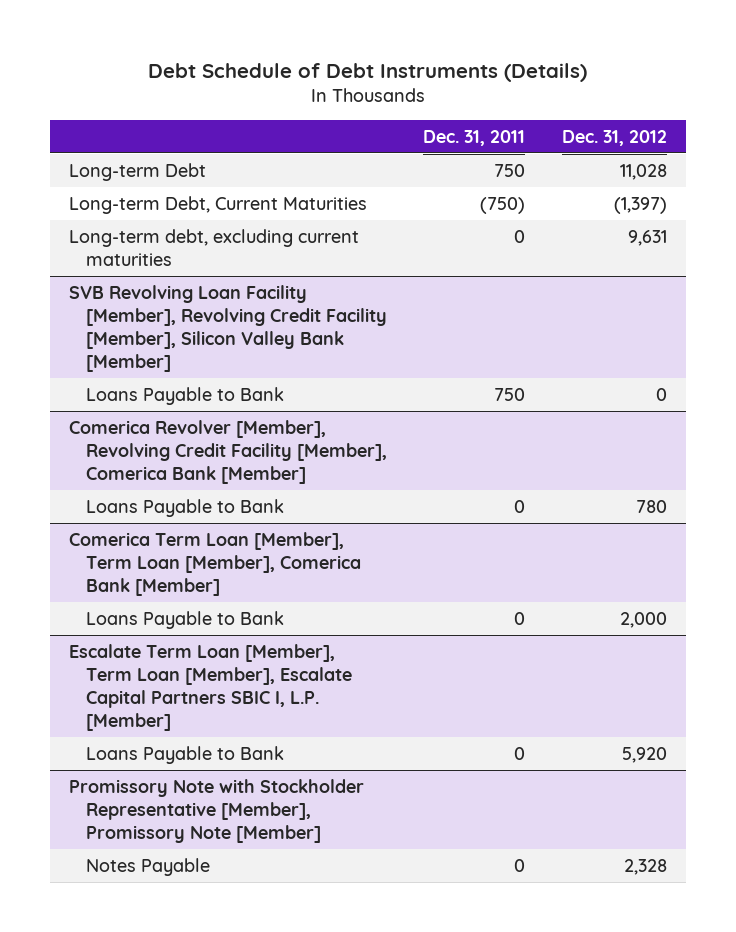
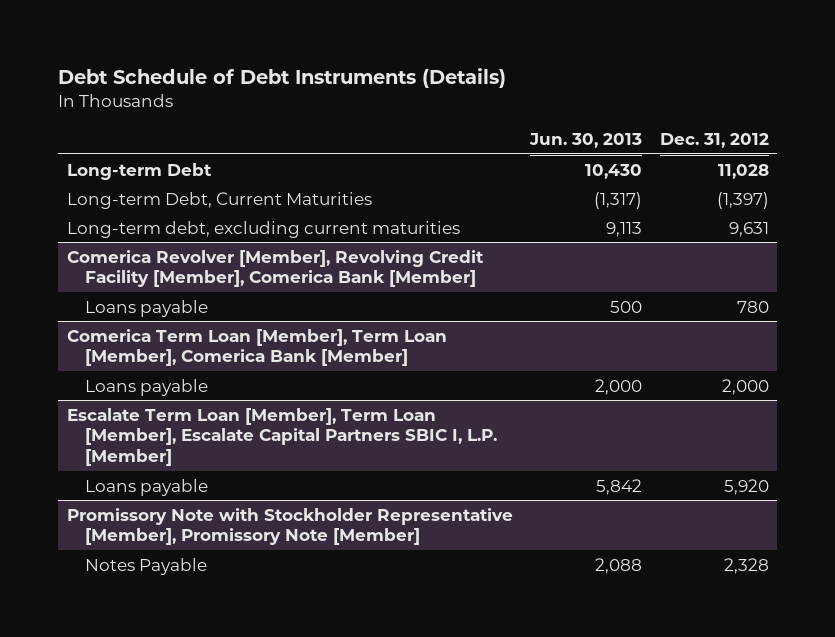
[423,129,526,146] Dec. 31, 2011 -> none
none -> [529,132,643,148] Jun. 30, 2013
[68,284,387,373] SVB Revolving Loan Facility [Member], Revolving Credit Facility [Member], Silicon Valley Bank [Member] -> none
[85,386,284,405] Loans Payable to Bank -> none
[85,498,284,517] Loans Payable to Bank -> [84,299,208,317] Loans payable
[85,610,284,629] Loans Payable to Bank -> [84,378,208,396] Loans payable
[85,745,284,764] Loans Payable to Bank -> [84,478,208,496] Loans payable

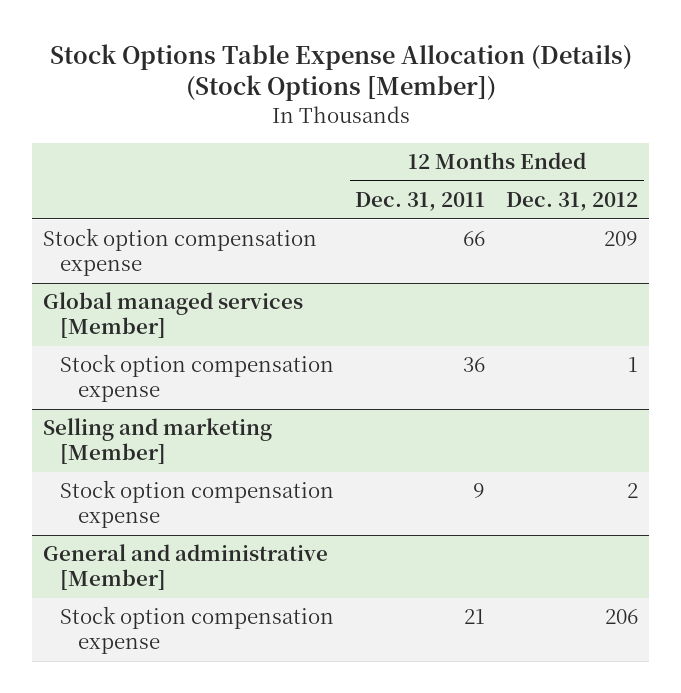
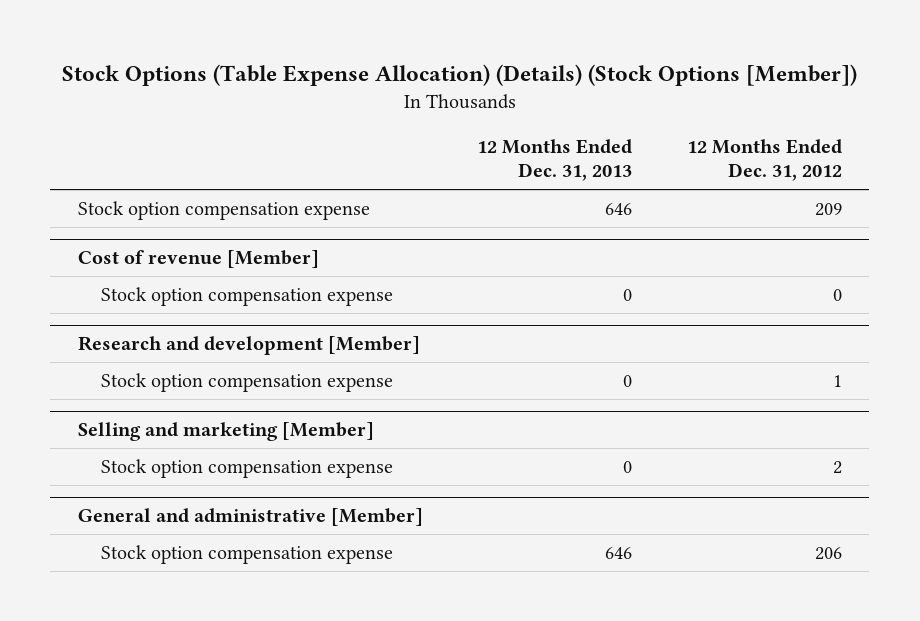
[49,43,632,102] Stock Options Table Expense Allocation (Details) (Stock Options [Member]) -> [61,64,857,87] Stock Options (Table Expense Allocation) (Details) (Stock Options [Member])
[355,192,486,212] Dec. 31, 2011 -> none
none -> [477,138,633,182] 12 Months Ended Dec. 31, 2013
[42,292,303,339] Global managed services [Member] -> none
none -> [77,250,319,269] Cost of revenue [Member]
none -> [100,286,393,306] Stock option compensation expense
none -> [77,336,420,356] Research and development [Member]

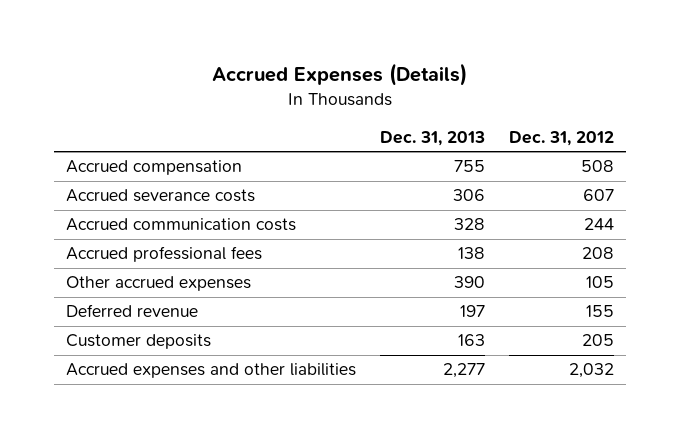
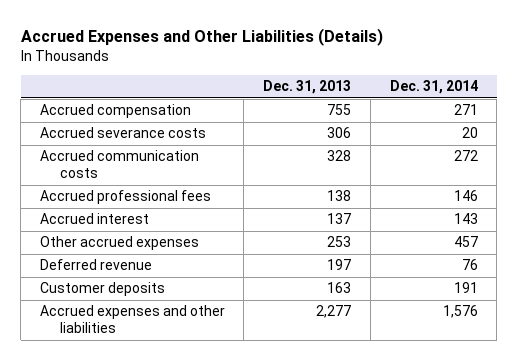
[212,63,468,87] Accrued Expenses (Details) -> [20,28,383,47] Accrued Expenses and Other Liabilities (Details)
[509,130,615,146] Dec. 31, 2012 -> none
none -> [389,80,478,95] Dec. 31, 2014
none -> [39,213,149,225] Accrued interest
[454,276,486,289] 390 -> [327,236,352,248] 253

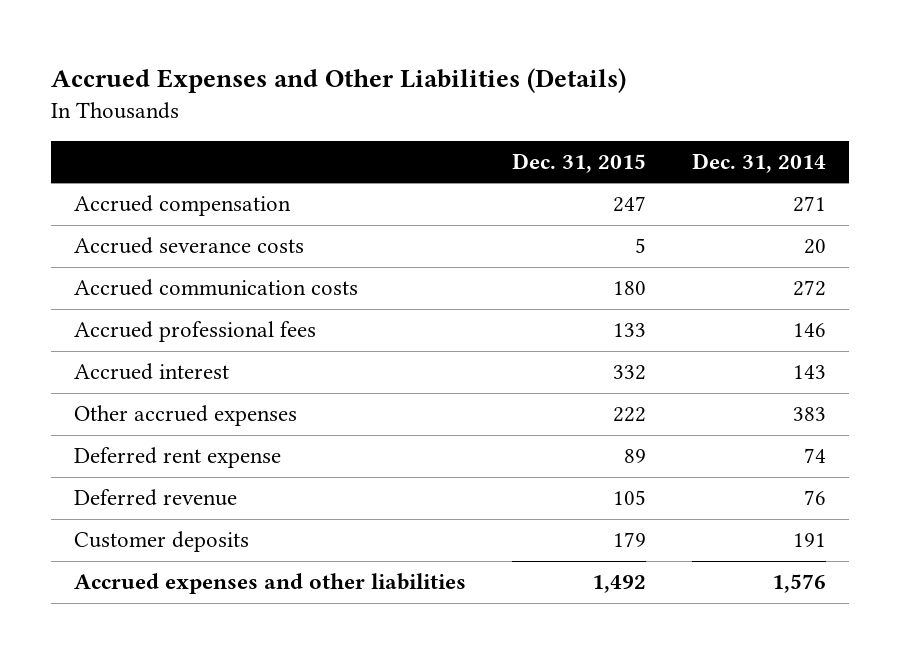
[263,80,352,95] Dec. 31, 2013 -> none
none -> [512,153,647,174] Dec. 31, 2015
[453,236,478,248] 457 -> [793,407,827,422] 383
none -> [73,447,281,469] Deferred rent expense

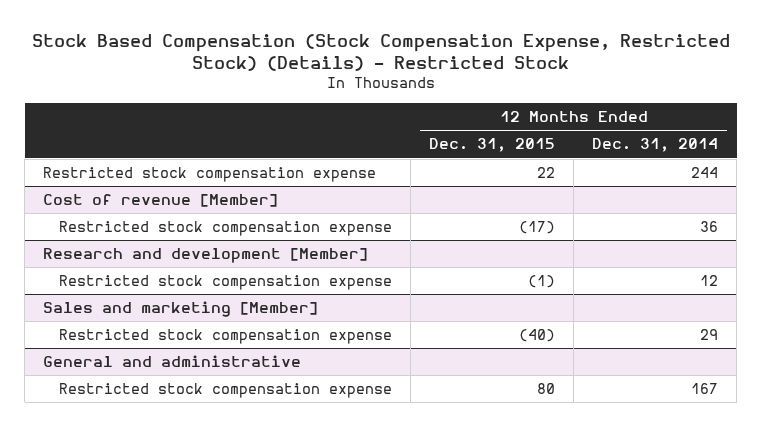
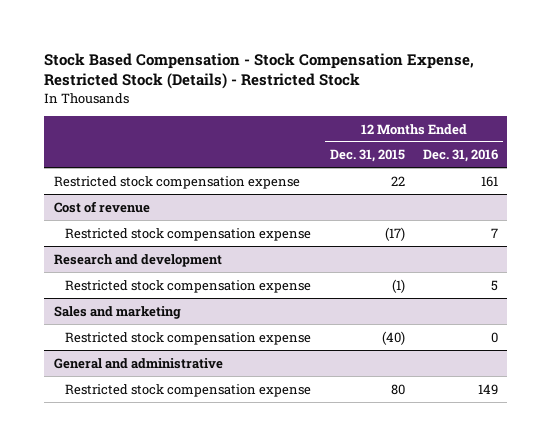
[31,33,730,72] Stock Based Compensation (Stock Compensation Expense, Restricted Stock) (Details) - Restricted Stock -> [44,52,475,90] Stock Based Compensation - Stock Compensation Expense, Restricted Stock (Details) - Restricted Stock
[592,138,719,153] Dec. 31, 2014 -> none
none -> [423,149,499,163] Dec. 31, 2016
[43,194,279,208] Cost of revenue [Member] -> [53,200,150,213] Cost of revenue
[43,248,369,264] Research and development [Member] -> [53,253,222,267] Research and development
[43,301,319,318] Sales and marketing [Member] -> [53,305,181,319] Sales and marketing

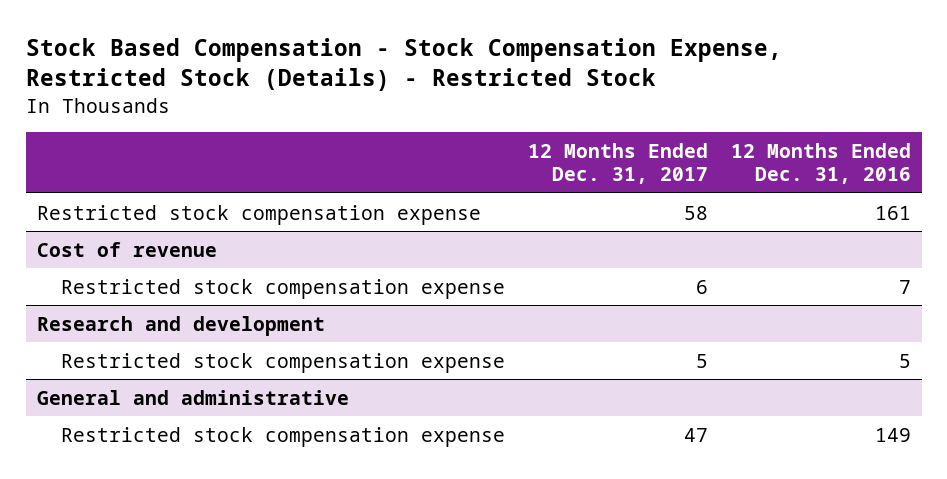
[329,149,405,163] Dec. 31, 2015 -> none
none -> [527,143,708,184] 12 Months Ended Dec. 31, 2017
[53,305,181,319] Sales and marketing -> none
[64,331,311,345] Restricted stock compensation expense -> none

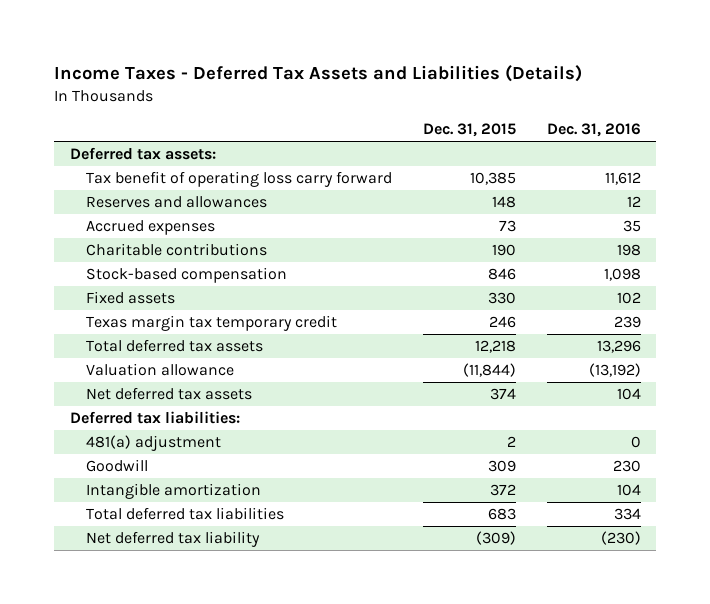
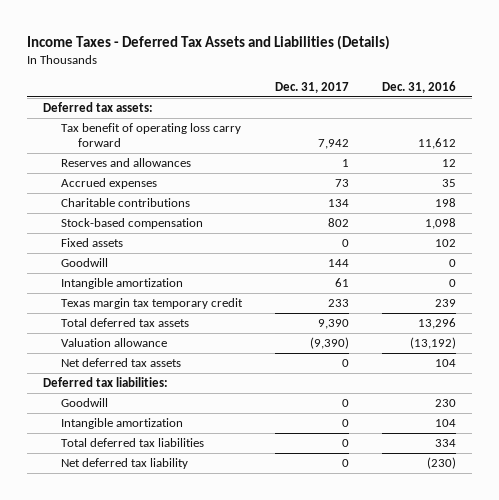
[423,123,517,138] Dec. 31, 2015 -> none
none -> [274,81,349,93] Dec. 31, 2017
none -> [60,258,108,268] Goodwill
none -> [60,278,183,290] Intangible amortization
[86,434,222,451] 481(a) adjustment -> none

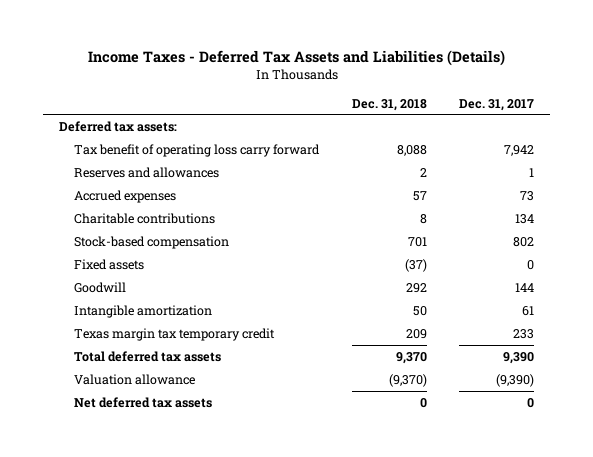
[381,80,456,93] Dec. 31, 2016 -> none
none -> [351,98,427,111] Dec. 31, 2018
[43,377,169,388] Deferred tax liabilities: -> none
[60,398,108,408] Goodwill -> none
[60,418,183,430] Intangible amortization -> none
[60,438,204,448] Total deferred tax liabilities -> none
[60,458,188,470] Net deferred tax liability -> none

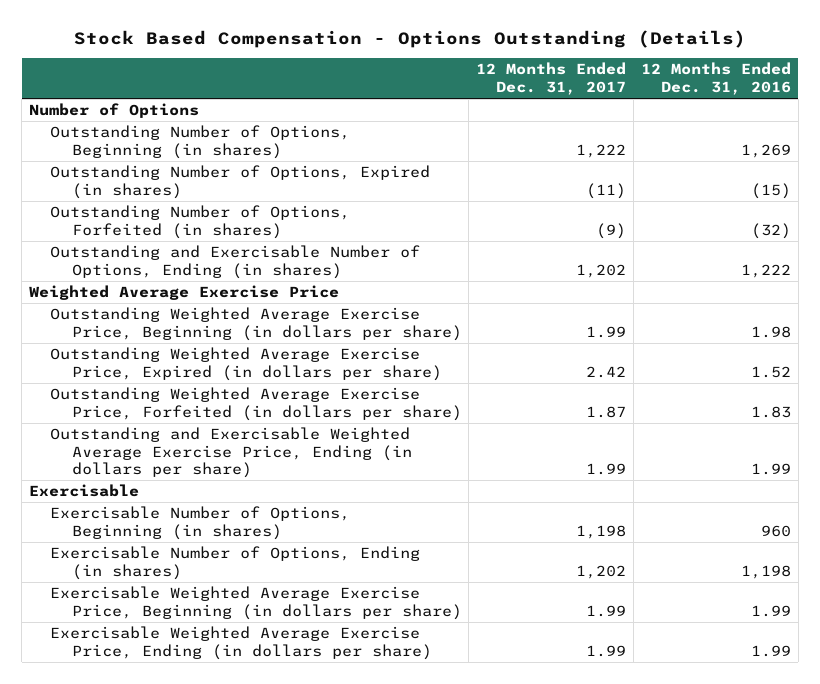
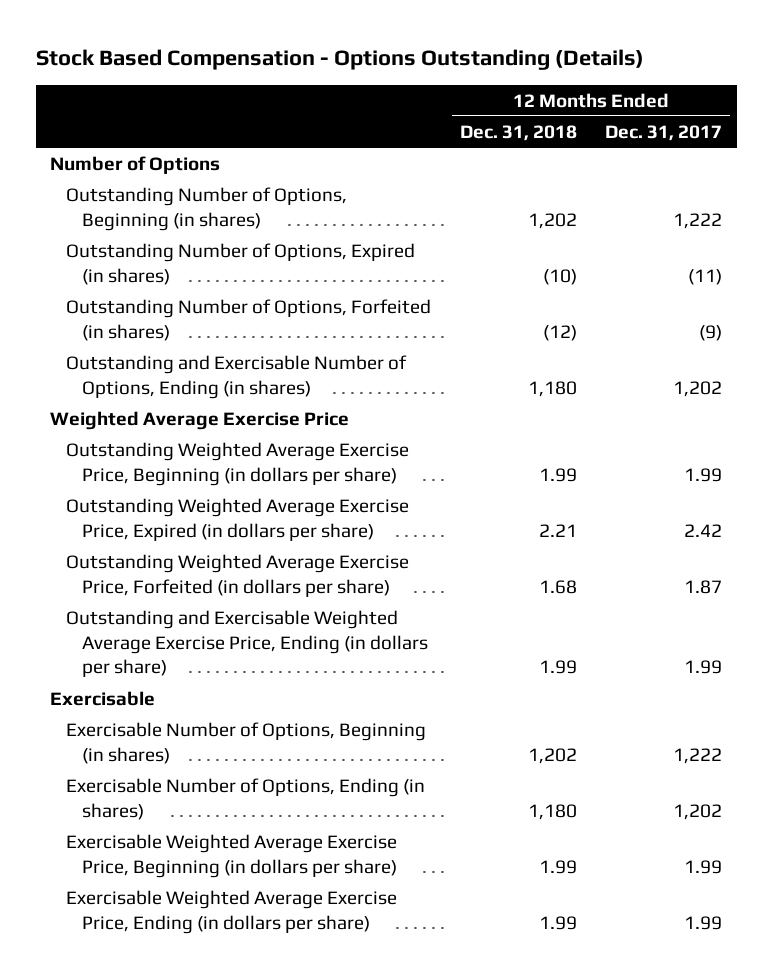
[641,62,792,95] 12 Months Ended Dec. 31, 2016 -> none
none -> [459,124,577,141] Dec. 31, 2018
[576,524,627,539] 1,198 -> [673,747,723,764] 1,222

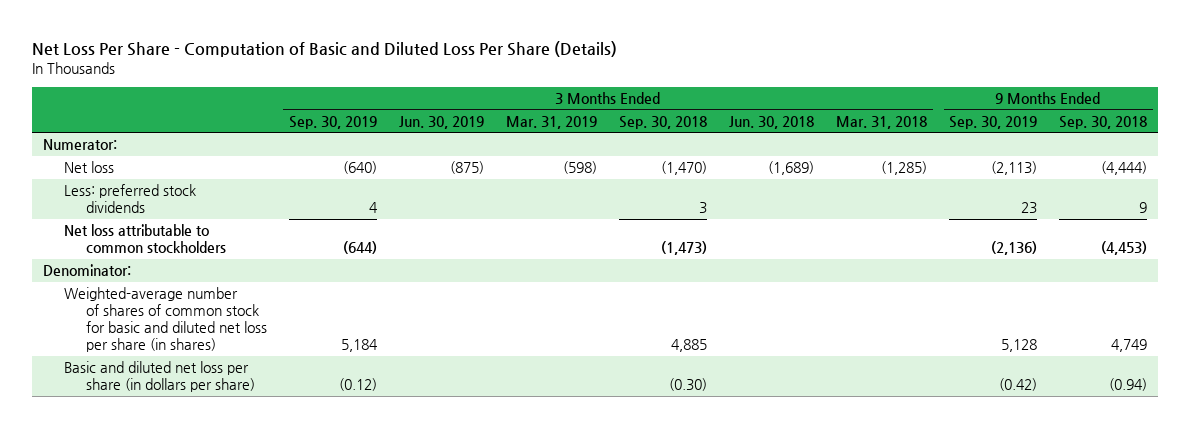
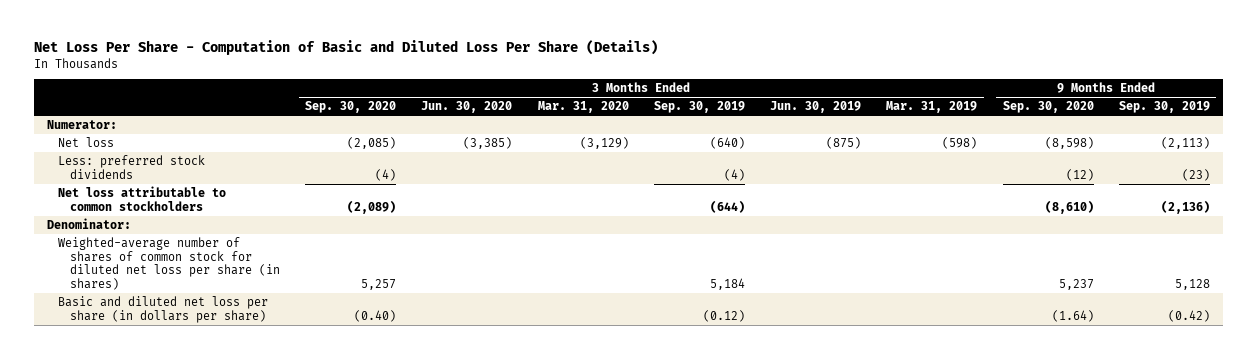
[618,115,707,129] Sep. 30, 2018 -> none
[729,115,815,129] Jun. 30, 2018 -> none
[836,115,928,129] Mar. 31, 2018 -> none
[1059,115,1148,129] Sep. 30, 2018 -> none
none -> [304,101,396,114] Sep. 30, 2020
none -> [421,101,513,114] Jun. 30, 2020
none -> [537,101,629,114] Mar. 31, 2020
none -> [1002,101,1094,114] Sep. 30, 2020
[368,202,378,214] 4 -> [723,168,745,181] (4)
[1021,202,1038,215] 23 -> [1181,168,1210,181] (23)
[64,287,267,353] Weighted-average number of shares of common stock for basic and diluted net loss per share (in shares) -> [58,237,280,290] Weighted-average number of shares of common stock for diluted net loss per share (in shares)

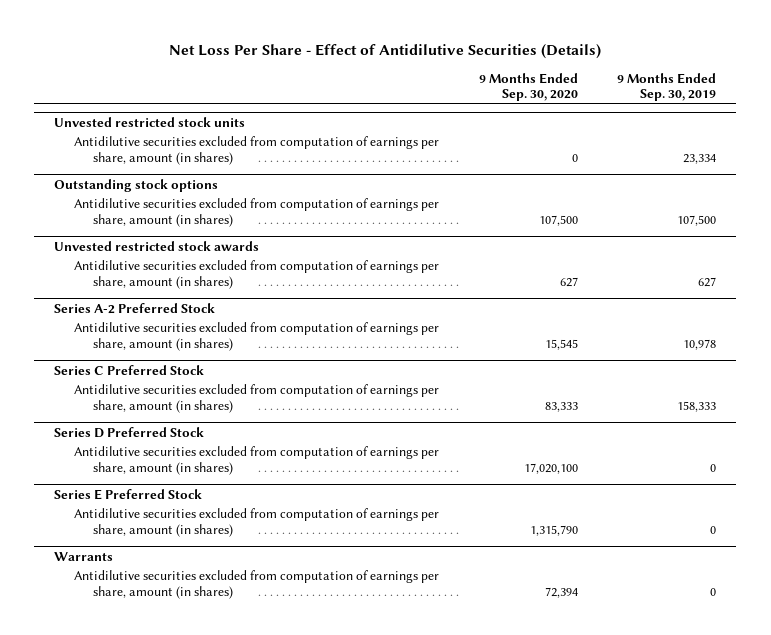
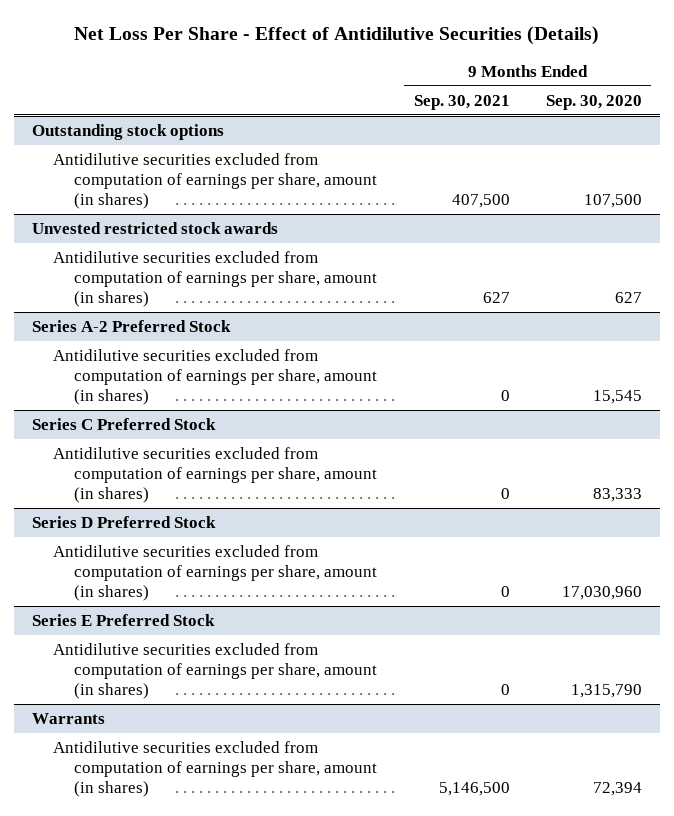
[617,72,717,102] 9 Months Ended Sep. 30, 2019 -> none
none -> [413,94,510,110] Sep. 30, 2021
[54,116,246,127] Unvested restricted stock units -> none
[73,135,439,165] Antidilutive securities excluded from computation of earnings per share, amount (in shares) -> none
[523,462,578,474] 17,020,100 -> [561,586,642,601] 17,030,960

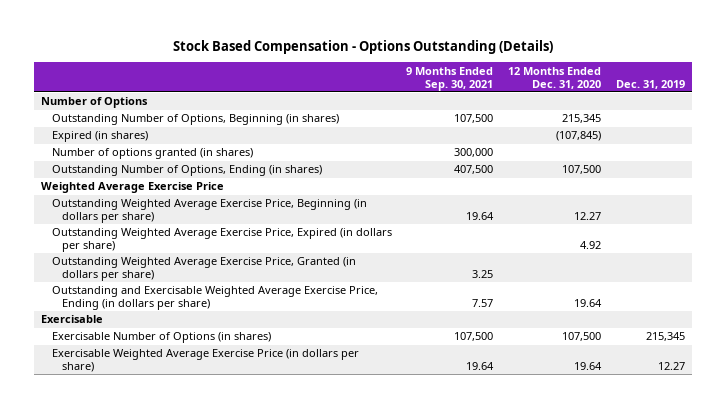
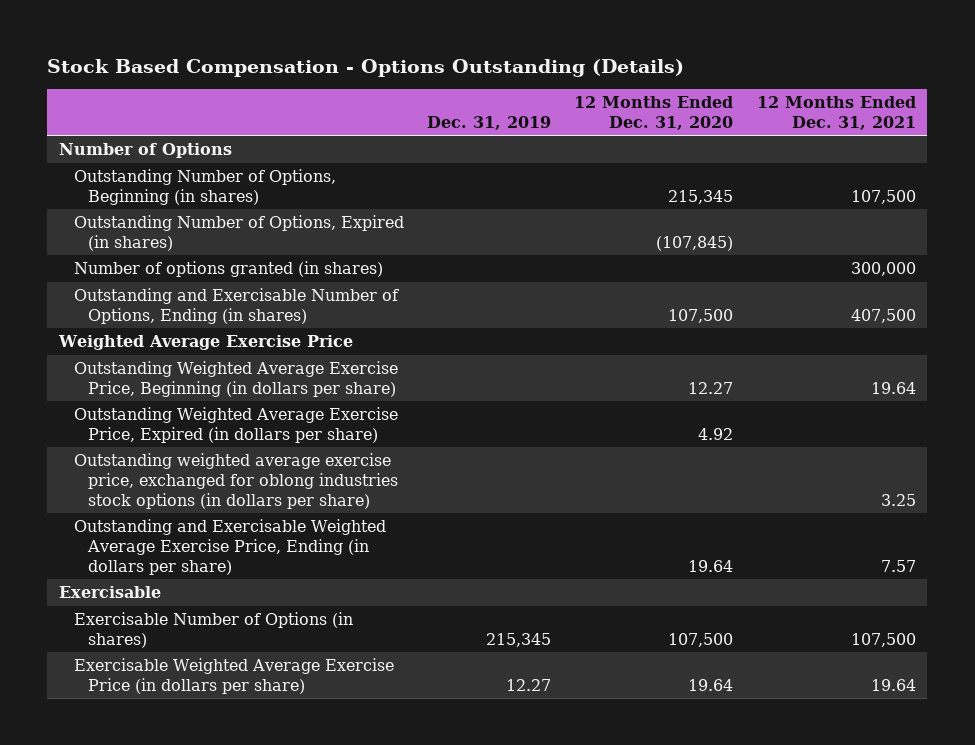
[406,66,494,91] 9 Months Ended Sep. 30, 2021 -> none
none -> [756,95,916,130] 12 Months Ended Dec. 31, 2021
[51,131,148,143] Expired (in shares) -> [73,215,404,251] Outstanding Number of Options, Expired (in shares)
[51,165,322,177] Outstanding Number of Options, Ending (in shares) -> [73,288,399,324] Outstanding and Exercisable Number of Options, Ending (in shares)
[51,257,356,282] Outstanding Weighted Average Exercise Price, Granted (in dollars per share) -> [73,453,399,509] Outstanding weighted average exercise price, exchanged for oblong industries stock options (in dollars per share)

